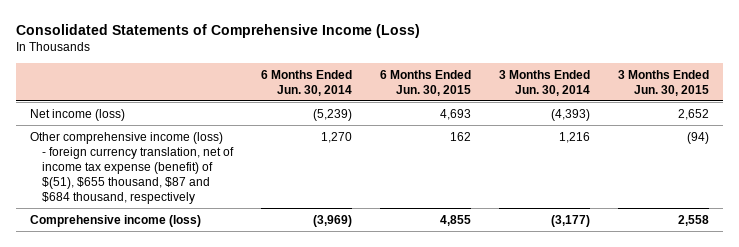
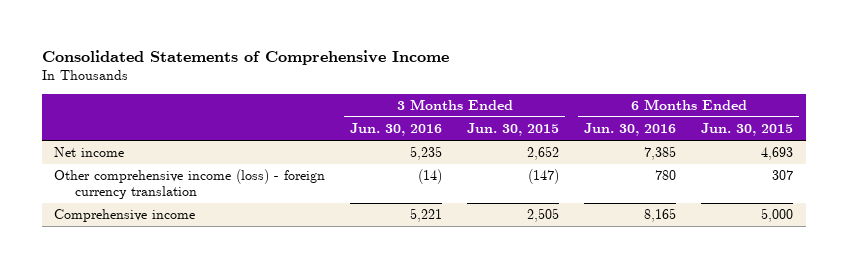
[16,23,421,38] Consolidated Statements of Comprehensive Income (Loss) -> [41,50,449,66] Consolidated Statements of Comprehensive Income
[260,69,352,96] 6 Months Ended Jun. 30, 2014 -> none
[499,69,591,96] 3 Months Ended Jun. 30, 2014 -> none
none -> [350,123,443,137] Jun. 30, 2016
none -> [584,123,677,137] Jun. 30, 2016
[30,108,126,121] Net income (loss) -> [54,147,125,158] Net income
[30,131,234,204] Other comprehensive income (loss) - foreign currency translation, net of income tax expense (benefit) of $(51), $655 thousand, $87 and $684 thousand, respectively -> [54,169,326,199] Other comprehensive income (loss) - foreign currency translation
[450,131,472,141] 162 -> [772,170,794,181] 307
[687,131,710,144] (94) -> [528,169,560,185] (147)
[30,214,202,227] Comprehensive income (loss) -> [54,209,196,223] Comprehensive income
[440,214,472,226] 4,855 -> [761,208,794,223] 5,000
[678,214,710,226] 2,558 -> [527,208,560,223] 2,505

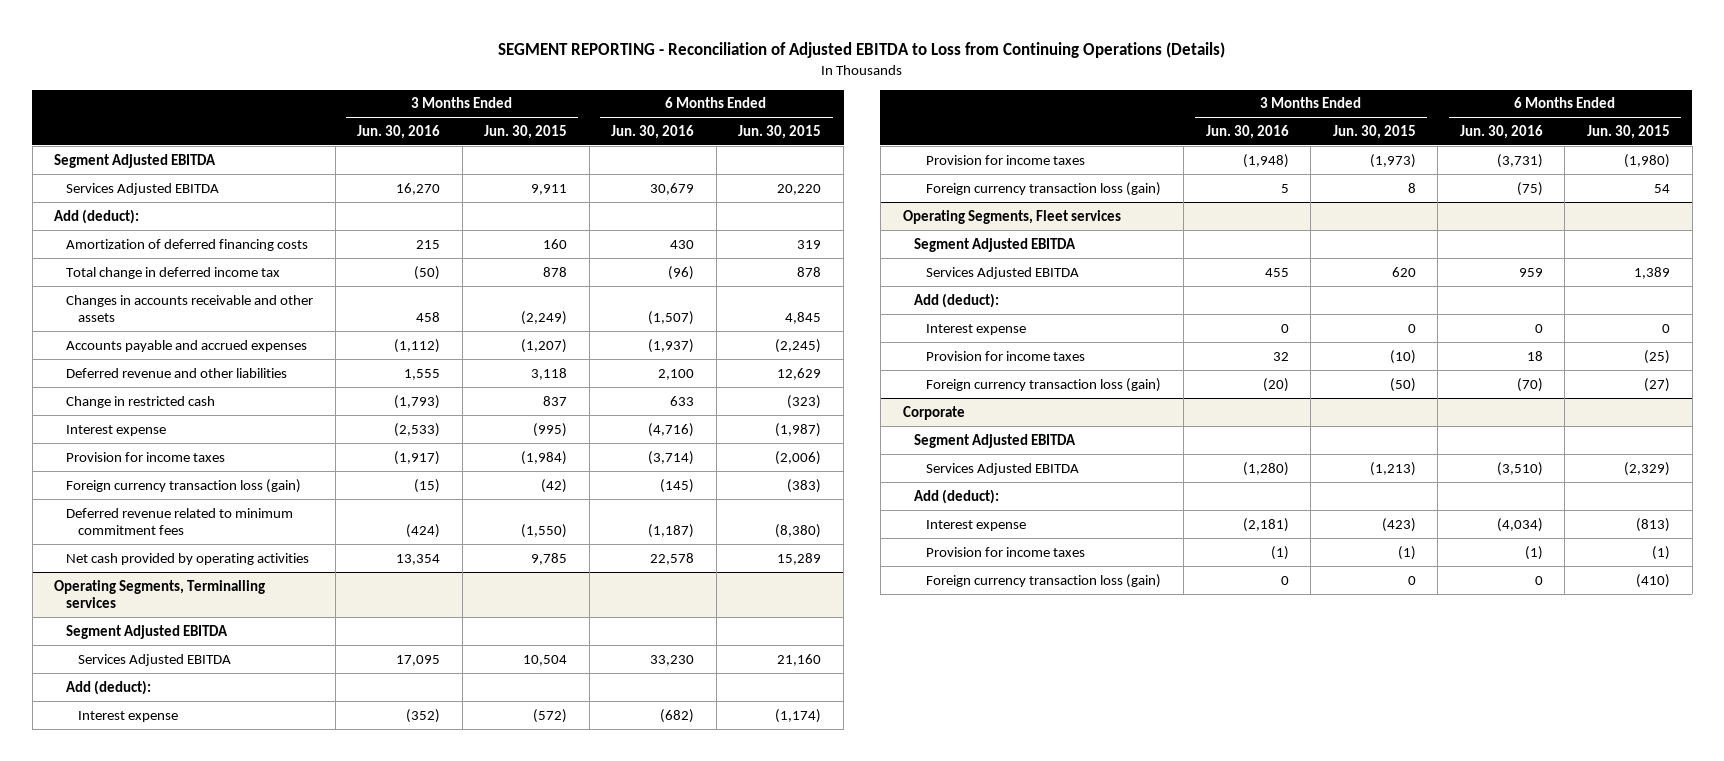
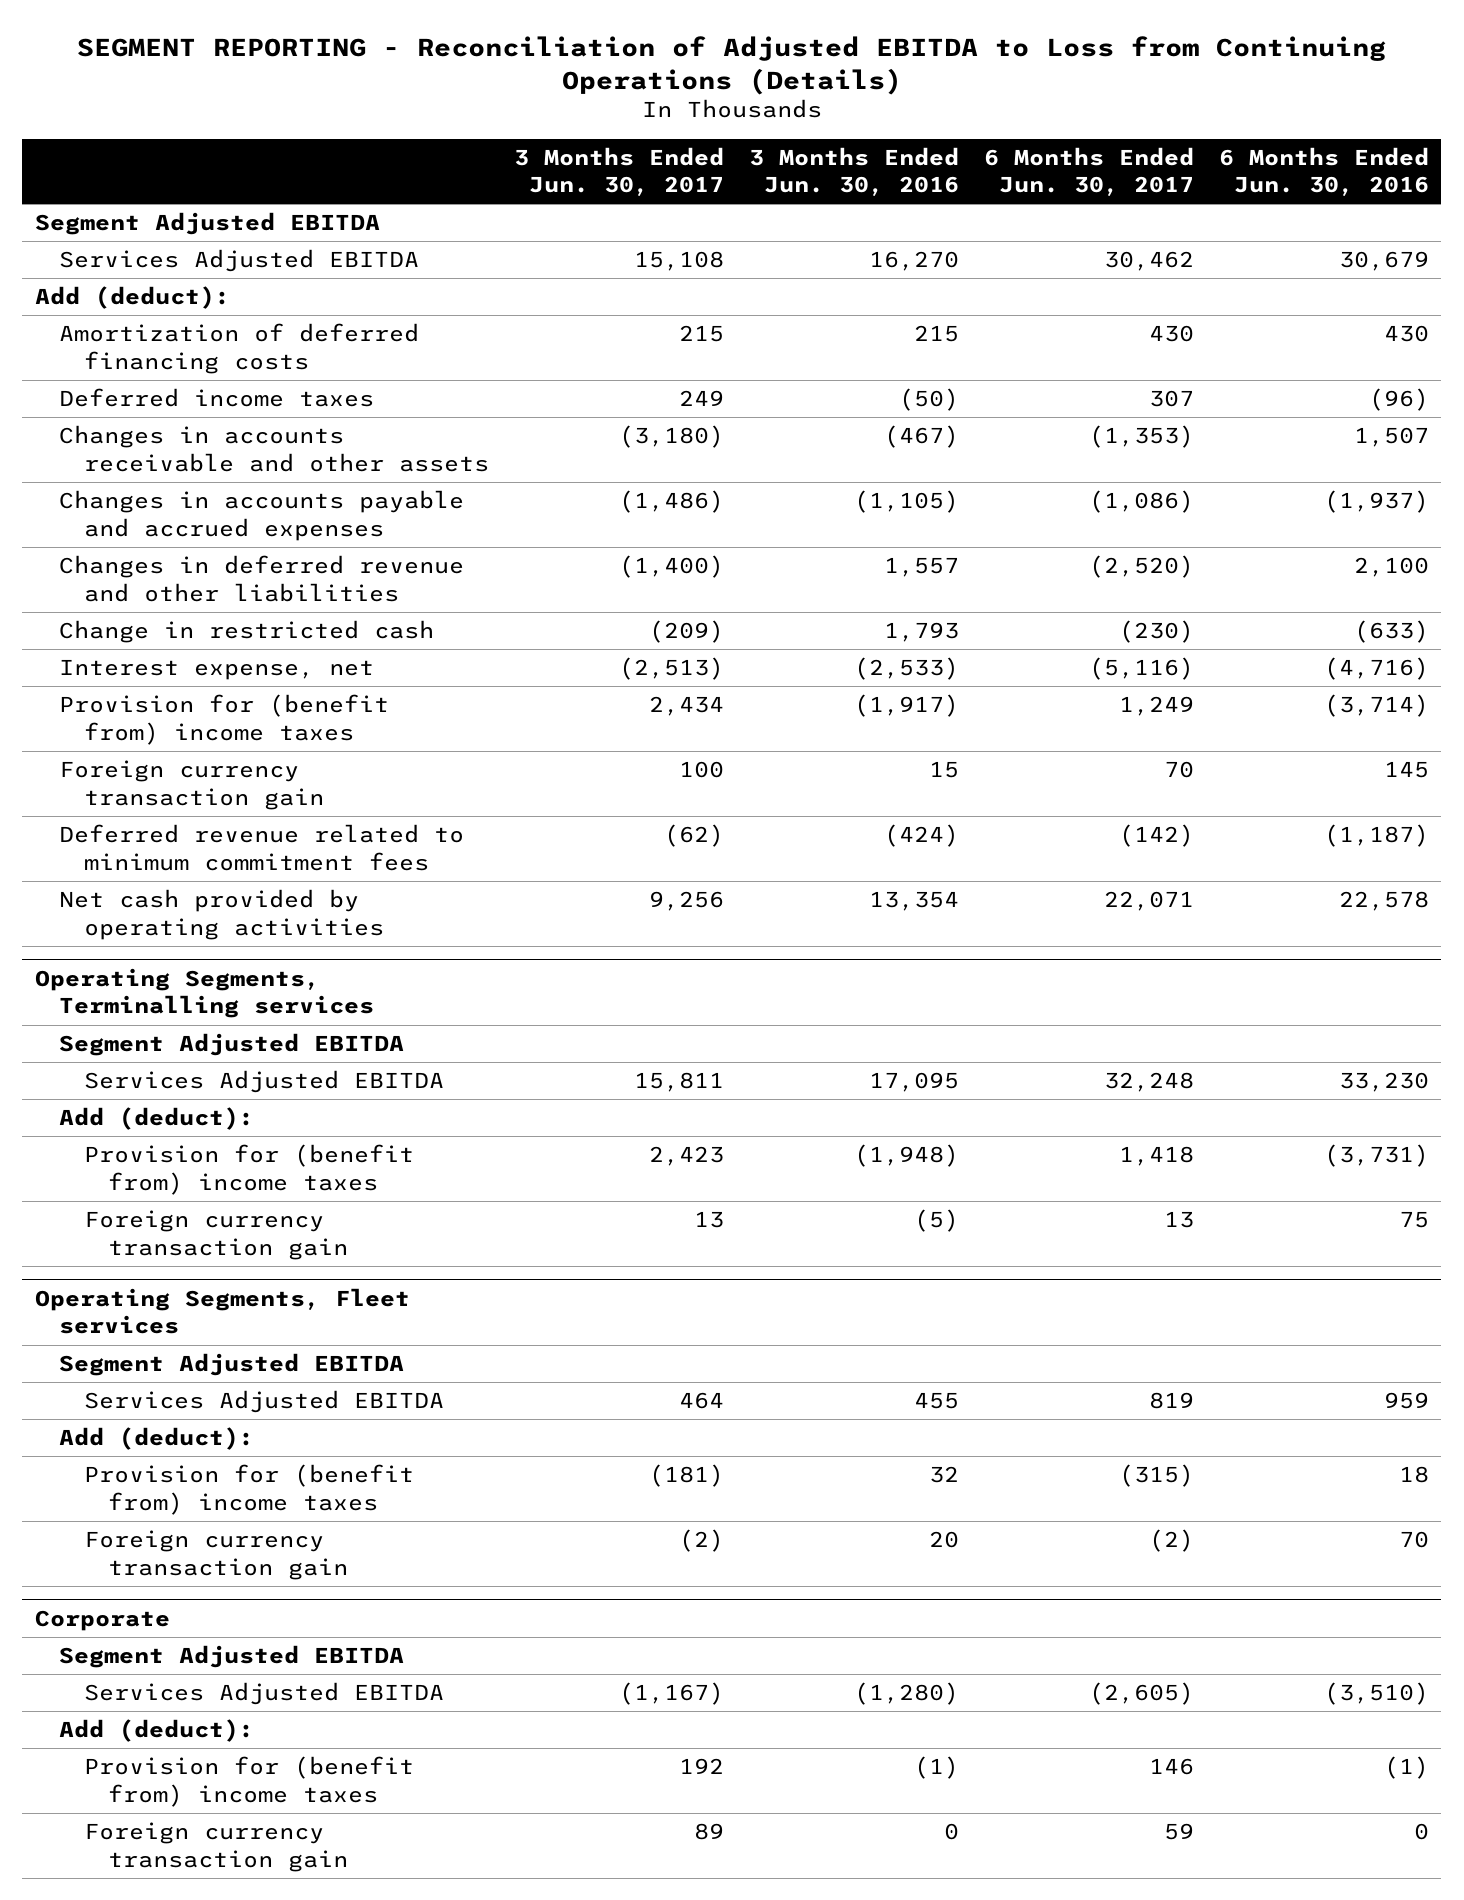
[484,124,568,139] Jun. 30, 2015 -> none
[738,124,822,139] Jun. 30, 2015 -> none
none -> [513,146,724,197] 3 Months Ended Jun. 30, 2017
none -> [983,146,1194,197] 6 Months Ended Jun. 30, 2017
[65,266,280,279] Total change in deferred income tax -> [59,388,375,408] Deferred income taxes
[416,312,441,323] 458 -> [883,425,959,449] (467)
[648,311,695,326] (1,507) -> [1353,427,1429,448] 1,507
[65,339,307,352] Accounts payable and accrued expenses -> [59,490,465,541] Changes in accounts payable and accrued expenses
[394,338,441,353] (1,112) -> [853,490,959,514] (1,105)
[65,367,287,378] Deferred revenue and other liabilities -> [59,555,465,602] Changes in deferred revenue and other liabilities
[404,368,441,380] 1,555 -> [883,557,959,578] 1,557
[394,394,441,409] (1,793) -> [883,622,959,643] 1,793
[670,395,695,406] 633 -> [1353,620,1429,644] (633)
[65,424,166,436] Interest expense -> [59,659,375,681] Interest expense, net
[65,451,225,462] Provision for income taxes -> [59,694,390,745] Provision for (benefit from) income taxes
[65,478,301,493] Foreign currency transaction loss (gain) -> [59,760,324,810] Foreign currency transaction gain
[414,478,441,493] (15) -> [928,761,959,779] 15
[660,478,695,493] (145) -> [1383,761,1429,779] 145
[77,710,178,722] Interest expense -> none
[926,154,1086,165] Provision for income taxes -> [83,1144,414,1195] Provision for (benefit from) income taxes
[926,181,1162,196] Foreign currency transaction loss (gain) -> [83,1210,348,1260] Foreign currency transaction gain
[1280,183,1289,193] 5 -> [913,1209,959,1233] (5)
[1516,181,1543,196] (75) -> [1398,1211,1429,1229] 75
[926,323,1027,335] Interest expense -> none
[926,350,1086,361] Provision for income taxes -> [83,1464,414,1515] Provision for (benefit from) income taxes
[926,377,1162,392] Foreign currency transaction loss (gain) -> [83,1530,348,1580] Foreign currency transaction gain
[1262,377,1289,392] (20) -> [928,1531,959,1549] 20
[1516,377,1543,392] (70) -> [1398,1531,1429,1549] 70
[926,519,1027,531] Interest expense -> none
[926,546,1086,557] Provision for income taxes -> [83,1756,414,1807] Provision for (benefit from) income taxes
[926,573,1162,588] Foreign currency transaction loss (gain) -> [83,1822,348,1872] Foreign currency transaction gain

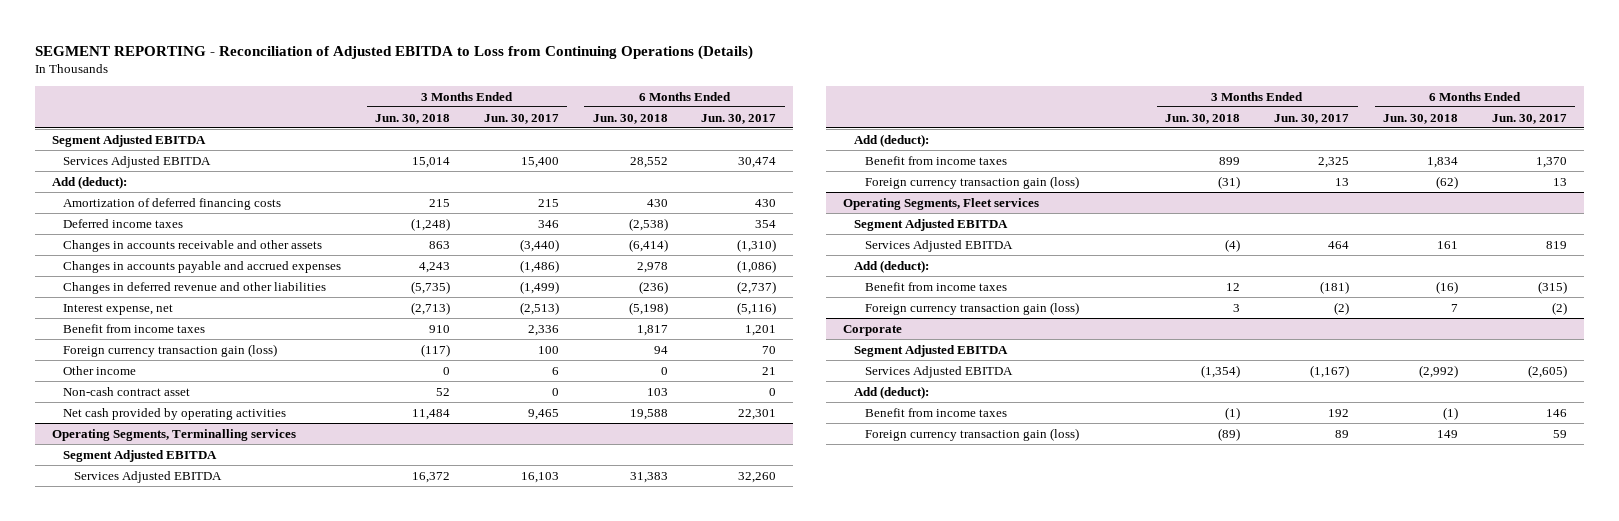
[748,146,959,197] 3 Months Ended Jun. 30, 2016 -> none
[1218,146,1429,197] 6 Months Ended Jun. 30, 2016 -> none
none -> [375,113,451,124] Jun. 30, 2018
none -> [592,113,668,124] Jun. 30, 2018
[633,251,724,272] 15,108 -> [520,156,559,168] 15,400
[1103,251,1194,272] 30,462 -> [738,156,777,168] 30,474
[678,390,724,407] 249 -> [537,219,559,228] 346
[1148,390,1194,408] 307 -> [755,219,777,228] 354
[618,425,724,449] (3,180) -> [519,238,559,252] (3,440)
[1088,425,1194,449] (1,353) -> [737,238,777,252] (1,310)
[59,620,435,644] Change in restricted cash -> none
[618,555,724,579] (1,400) -> [519,280,559,294] (1,499)
[1088,555,1194,579] (2,520) -> [737,280,777,294] (2,737)
[59,824,465,871] Deferred revenue related to minimum commitment fees -> none
[59,694,390,745] Provision for (benefit from) income taxes -> [63,323,206,333] Benefit from income taxes
[648,696,724,717] 2,434 -> [527,324,559,336] 2,336
[1118,696,1194,717] 1,249 -> [745,324,777,336] 1,201
[59,760,324,810] Foreign currency transaction gain -> [63,343,278,357] Foreign currency transaction gain (loss)
none -> [63,365,137,375] Other income
none -> [63,386,191,396] Non-cash contract asset
[648,891,724,912] 9,256 -> [527,408,559,420] 9,465
[1103,891,1194,912] 22,071 -> [738,408,777,420] 22,301
[633,1072,724,1093] 15,811 -> [520,471,559,483] 16,103
[1103,1072,1194,1093] 32,248 -> [738,471,777,483] 32,260
[83,1144,414,1195] Provision for (benefit from) income taxes -> [864,155,1007,165] Benefit from income taxes
[648,1146,724,1167] 2,423 -> [1318,156,1350,168] 2,325
[1118,1146,1194,1167] 1,418 -> [1535,156,1567,168] 1,370
[83,1210,348,1260] Foreign currency transaction gain -> [864,175,1079,189] Foreign currency transaction gain (loss)
[83,1464,414,1515] Provision for (benefit from) income taxes -> [864,281,1007,291] Benefit from income taxes
[83,1530,348,1580] Foreign currency transaction gain -> [864,301,1079,315] Foreign currency transaction gain (loss)
[83,1756,414,1807] Provision for (benefit from) income taxes -> [864,407,1007,417] Benefit from income taxes
[83,1822,348,1872] Foreign currency transaction gain -> [864,427,1079,441] Foreign currency transaction gain (loss)

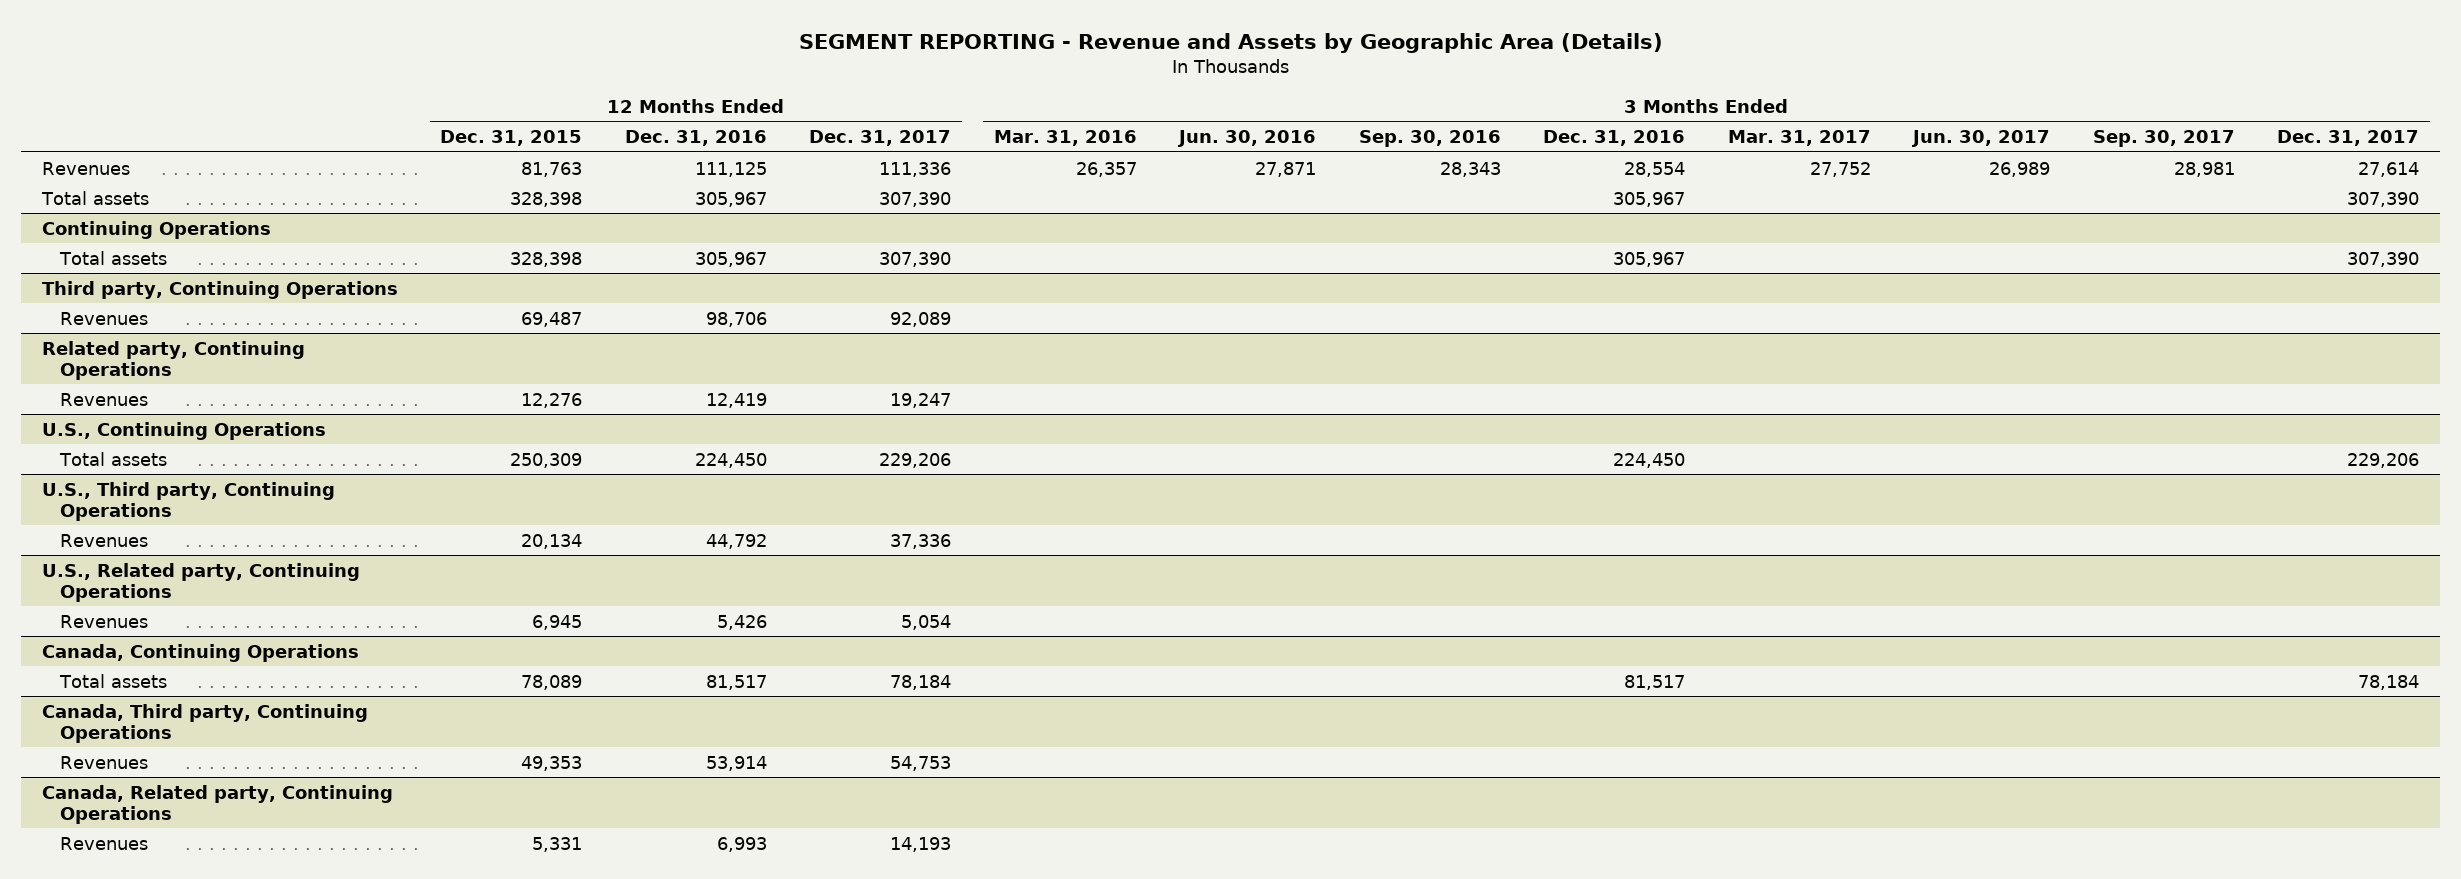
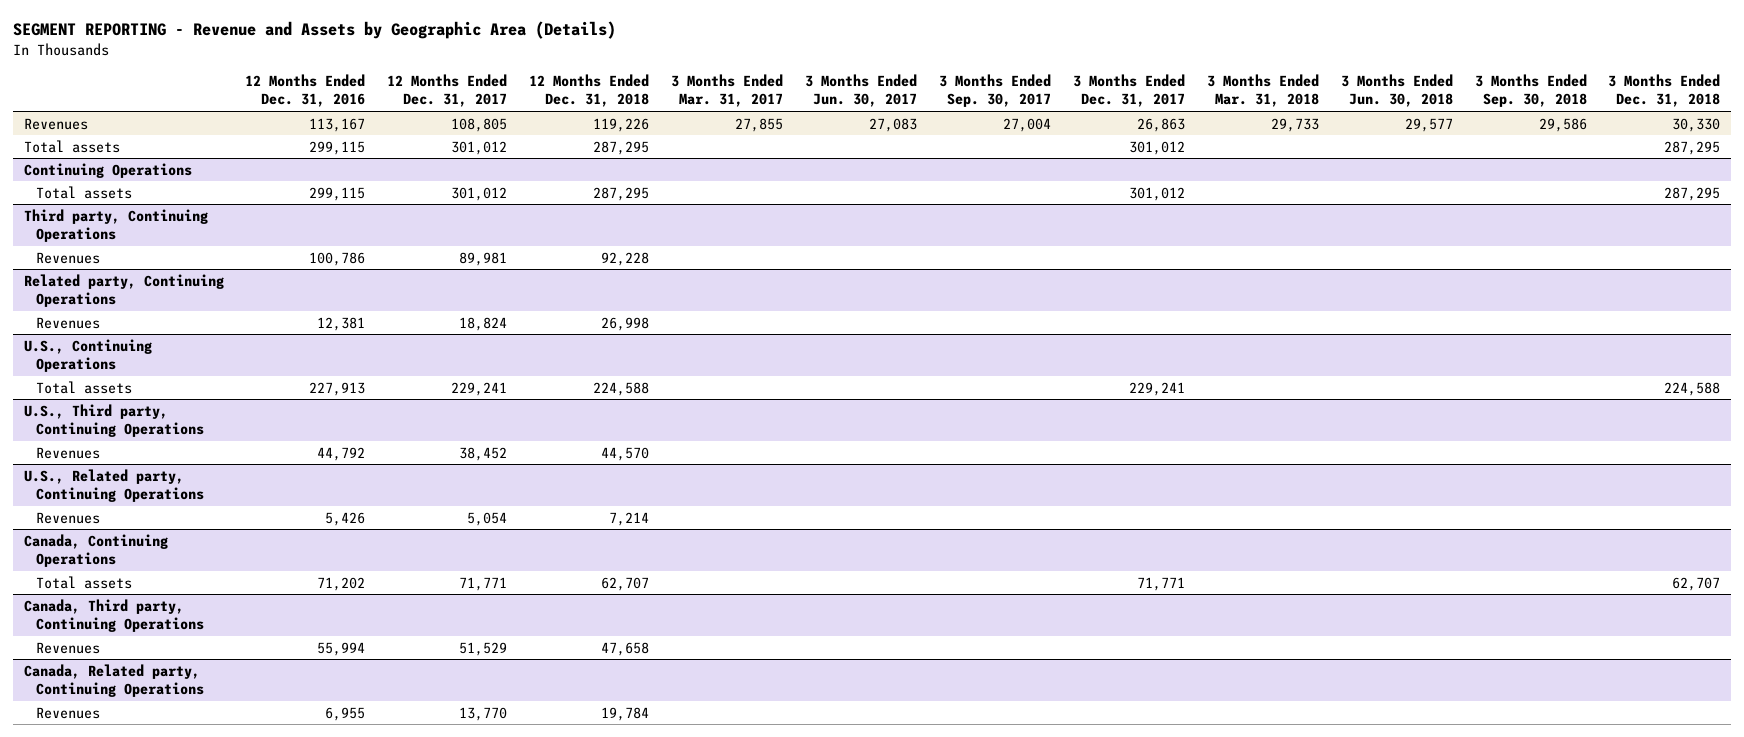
[440,130,583,147] Dec. 31, 2015 -> none
[993,130,1137,147] Mar. 31, 2016 -> none
[1177,130,1317,148] Jun. 30, 2016 -> none
[1358,130,1501,148] Sep. 30, 2016 -> none
[1543,130,1686,147] Dec. 31, 2016 -> none
none -> [529,73,650,108] 12 Months Ended Dec. 31, 2018
none -> [1206,73,1319,108] 3 Months Ended Mar. 31, 2018
none -> [1340,73,1453,108] 3 Months Ended Jun. 30, 2018
none -> [1474,73,1587,108] 3 Months Ended Sep. 30, 2018
none -> [1608,73,1721,108] 3 Months Ended Dec. 31, 2018
[694,161,767,177] 111,125 -> [309,117,366,132] 113,167
[879,161,952,177] 111,336 -> [451,117,508,132] 108,805
[1809,161,1871,177] 27,752 -> [735,117,784,132] 27,855
[1989,161,2051,177] 26,989 -> [869,117,918,132] 27,083
[2173,161,2235,177] 28,981 -> [1002,117,1051,132] 27,004
[2358,161,2420,177] 27,614 -> [1136,117,1185,132] 26,863
[694,191,767,207] 305,967 -> [309,140,366,155] 299,115
[879,191,952,207] 307,390 -> [451,140,508,155] 301,012
[2347,191,2420,207] 307,390 -> [1128,140,1185,155] 301,012
[694,251,767,267] 305,967 -> [309,186,366,201] 299,115
[879,251,952,267] 307,390 -> [451,186,508,201] 301,012
[2347,251,2420,267] 307,390 -> [1128,186,1185,201] 301,012
[705,311,767,327] 98,706 -> [309,251,366,266] 100,786
[890,311,952,327] 92,089 -> [459,251,508,266] 89,981
[705,392,767,408] 12,419 -> [317,316,366,331] 12,381
[890,392,952,408] 19,247 -> [459,316,508,331] 18,824
[694,452,767,468] 224,450 -> [309,381,366,396] 227,913
[879,452,952,468] 229,206 -> [451,381,508,396] 229,241
[2347,452,2420,468] 229,206 -> [1128,381,1185,396] 229,241
[890,533,952,549] 37,336 -> [459,446,508,461] 38,452
[705,674,767,690] 81,517 -> [317,576,366,591] 71,202
[890,674,952,690] 78,184 -> [459,576,508,591] 71,771
[2358,674,2420,690] 78,184 -> [1136,576,1185,591] 71,771
[705,755,767,771] 53,914 -> [317,641,366,656] 55,994
[890,755,952,771] 54,753 -> [459,641,508,656] 51,529
[716,836,767,852] 6,993 -> [325,706,366,721] 6,955
[890,836,952,852] 14,193 -> [459,706,508,721] 13,770

